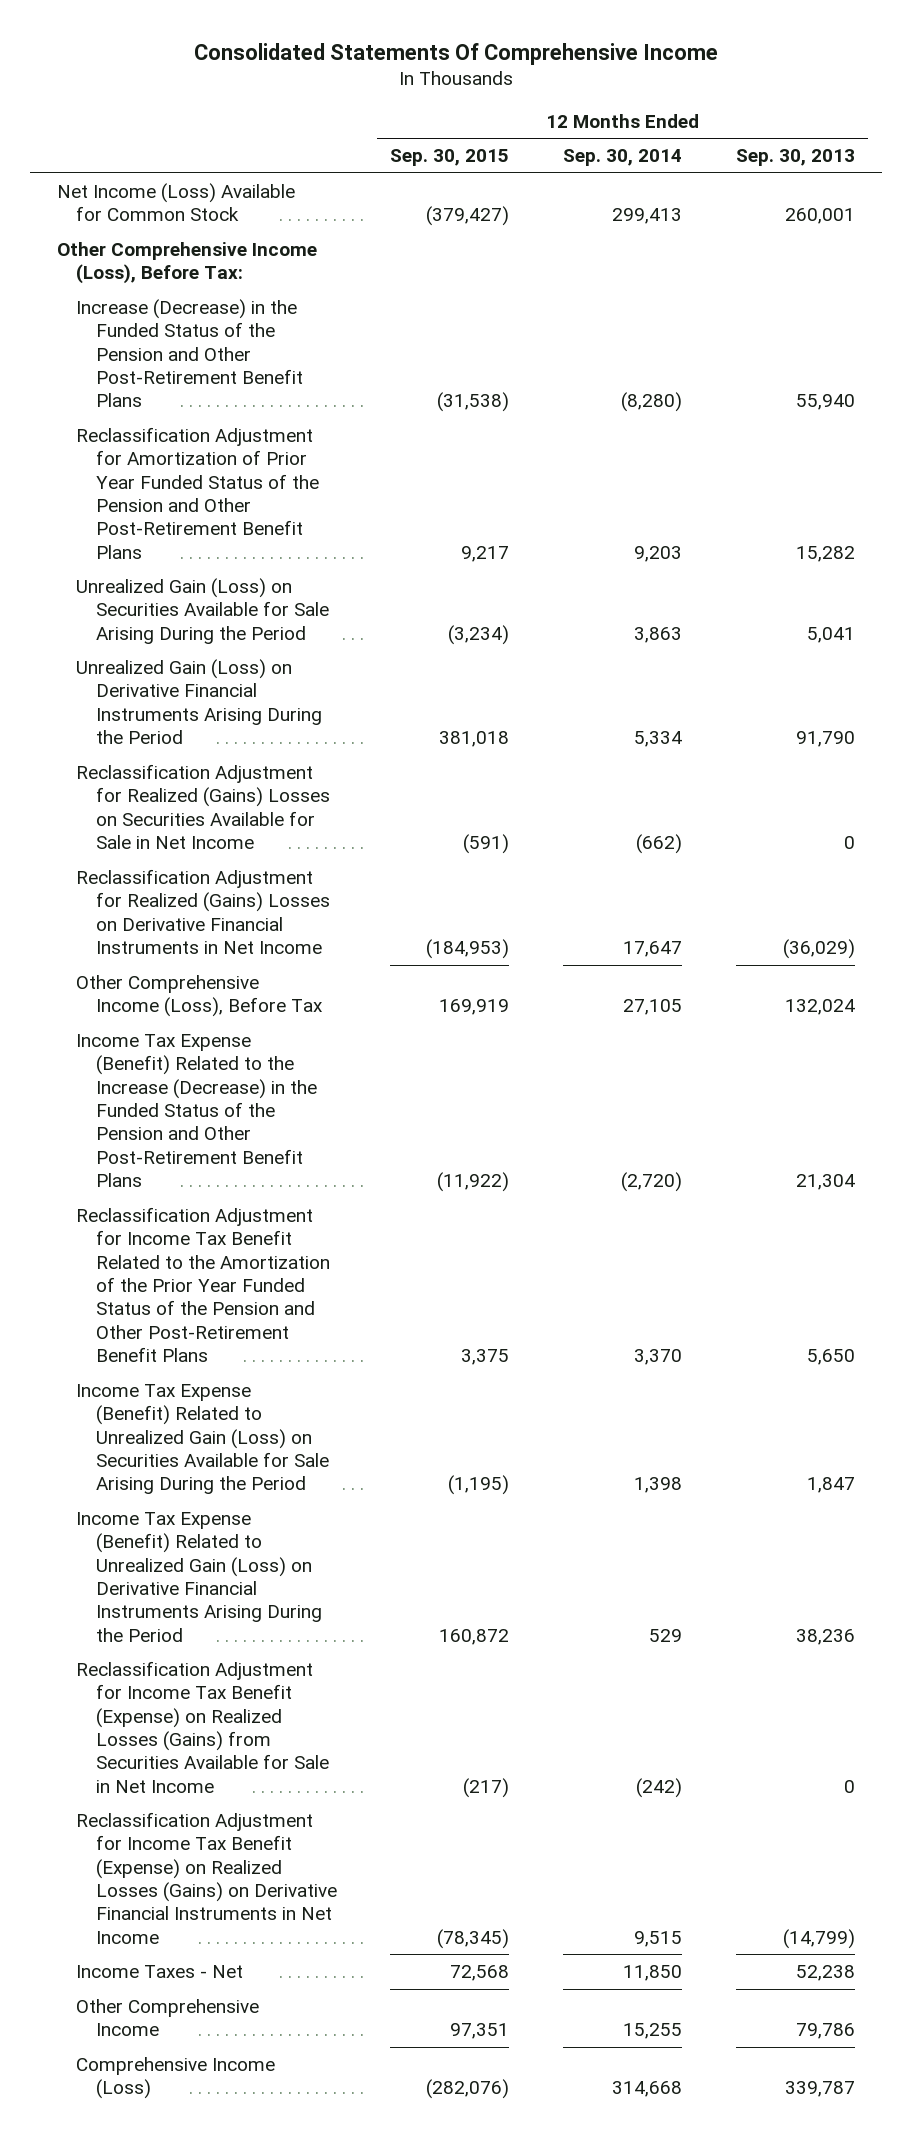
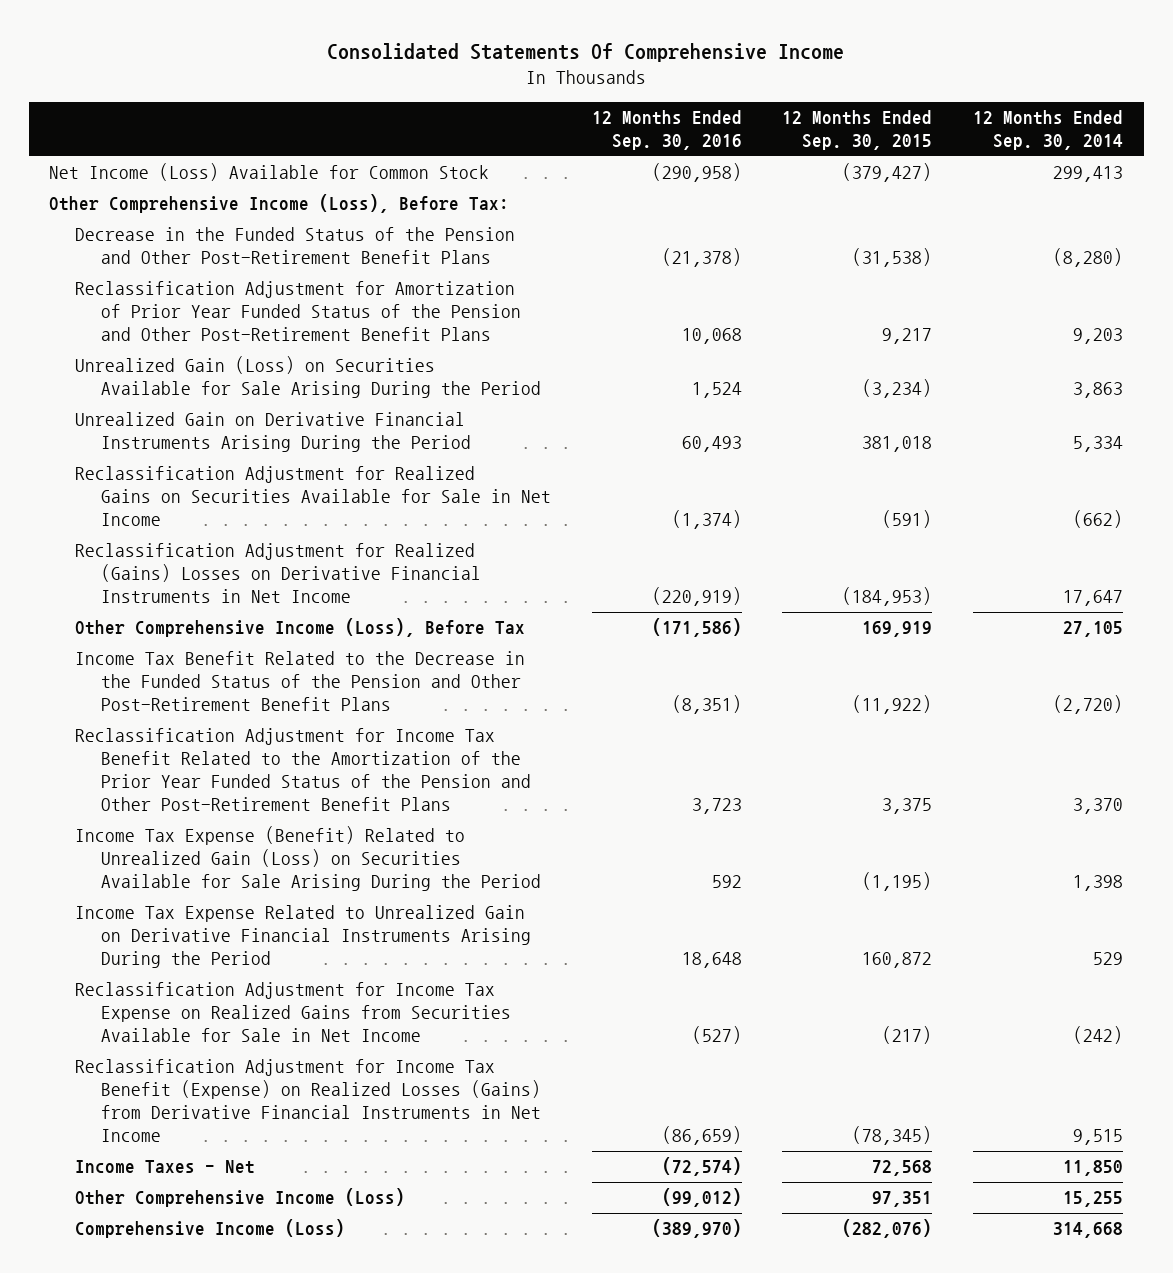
[735,149,855,167] Sep. 30, 2013 -> none
none -> [591,110,742,151] 12 Months Ended Sep. 30, 2016
[76,298,303,408] Increase (Decrease) in the Funded Status of the Pension and Other Post-Retirement Benefit Plans -> [75,227,516,265] Decrease in the Funded Status of the Pension and Other Post-Retirement Benefit Plans
[76,658,322,745] Unrealized Gain (Loss) on Derivative Financial Instruments Arising During the Period -> [75,412,471,453] Unrealized Gain on Derivative Financial Instruments Arising During the Period
[76,763,330,850] Reclassification Adjustment for Realized (Gains) Losses on Securities Available for Sale in Net Income -> [75,466,551,527] Reclassification Adjustment for Realized Gains on Securities Available for Sale in Net Income
[76,1033,317,1188] Income Tax Expense (Benefit) Related to the Increase (Decrease) in the Funded Status of the Pension and Other Post-Retirement Benefit Plans -> [75,651,526,712] Income Tax Benefit Related to the Decrease in the Funded Status of the Pension and Other Post-Retirement Benefit Plans
[76,1511,322,1642] Income Tax Expense (Benefit) Related to Unrealized Gain (Loss) on Derivative Financial Instruments Arising During the Period -> [75,905,531,969] Income Tax Expense Related to Unrealized Gain on Derivative Financial Instruments Arising During the Period
[76,1660,329,1793] Reclassification Adjustment for Income Tax Benefit (Expense) on Realized Losses (Gains) from Securities Available for Sale in Net Income -> [75,982,511,1043] Reclassification Adjustment for Income Tax Expense on Realized Gains from Securities Available for Sale in Net Income
[76,1811,337,1944] Reclassification Adjustment for Income Tax Benefit (Expense) on Realized Losses (Gains) on Derivative Financial Instruments in Net Income -> [75,1059,541,1143] Reclassification Adjustment for Income Tax Benefit (Expense) on Realized Losses (Gains) from Derivative Financial Instruments in Net Income
[76,1998,260,2037] Other Comprehensive Income -> [75,1188,406,1208] Other Comprehensive Income (Loss)

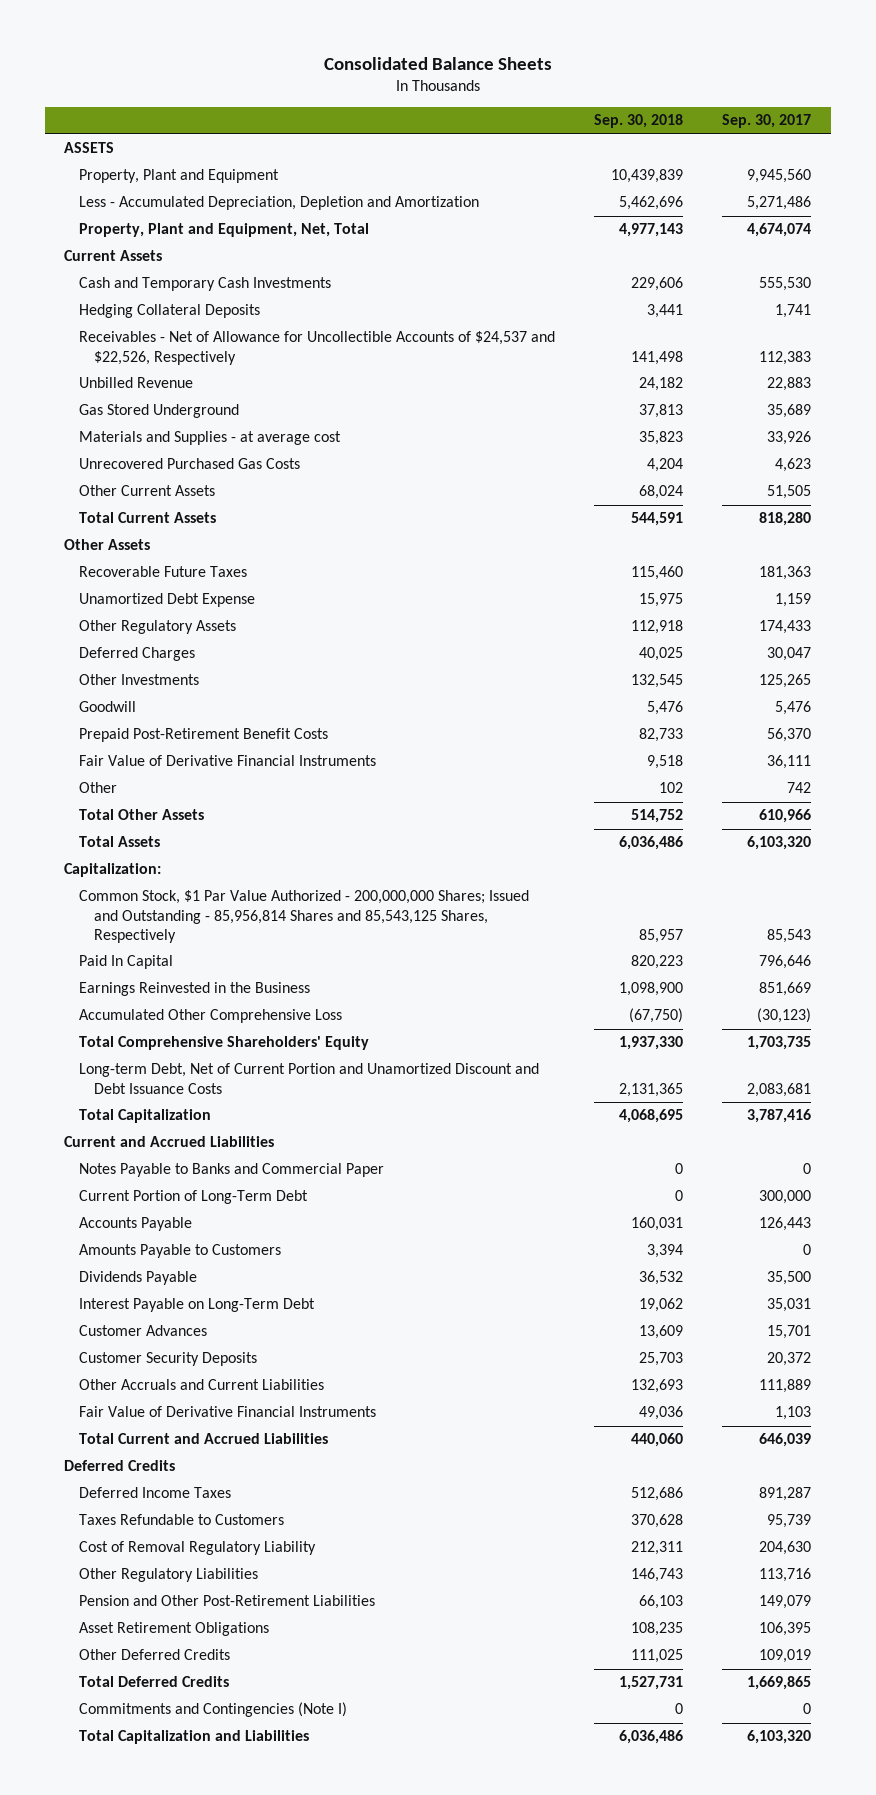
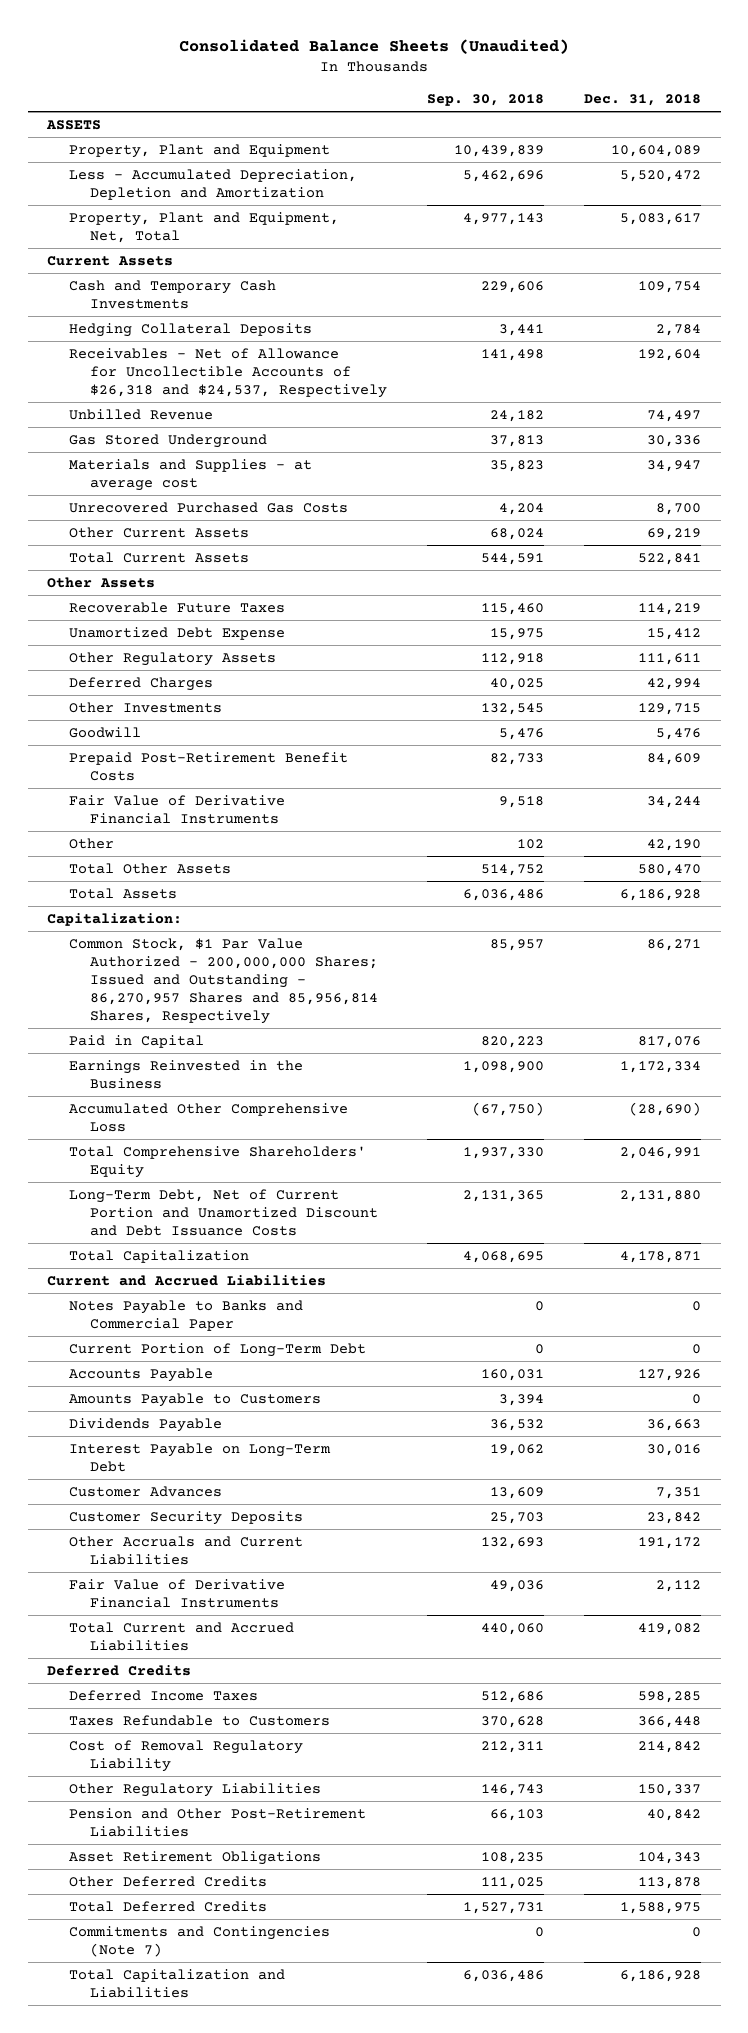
[323,56,552,70] Consolidated Balance Sheets -> [179,38,570,54] Consolidated Balance Sheets (Unaudited)
[722,114,812,129] Sep. 30, 2017 -> none
none -> [583,93,701,106] Dec. 31, 2018
[79,331,556,365] Receivables - Net of Allowance for Uncollectible Accounts of $24,537 and $22,526, Respectively -> [68,348,388,398] Receivables - Net of Allowance for Uncollectible Accounts of $26,318 and $24,537, Respectively
[79,890,530,943] Common Stock, $1 Par Value Authorized - 200,000,000 Shares; Issued and Outstanding - 85,956,814 Shares and 85,543,125 Shares, Respectively -> [68,938,379,1024] Common Stock, $1 Par Value Authorized - 200,000,000 Shares; Issued and Outstanding - 86,270,957 Shares and 85,956,814 Shares, Respectively
[79,955,174,970] Paid In Capital -> [68,1035,204,1049] Paid in Capital
[79,1063,540,1094] Long-term Debt, Net of Current Portion and Unamortized Discount and Debt Issuance Costs -> [68,1189,379,1236] Long-Term Debt, Net of Current Portion and Unamortized Discount and Debt Issuance Costs
[79,1702,348,1718] Commitments and Contingencies (Note I) -> [68,1926,330,1958] Commitments and Contingencies (Note 7)

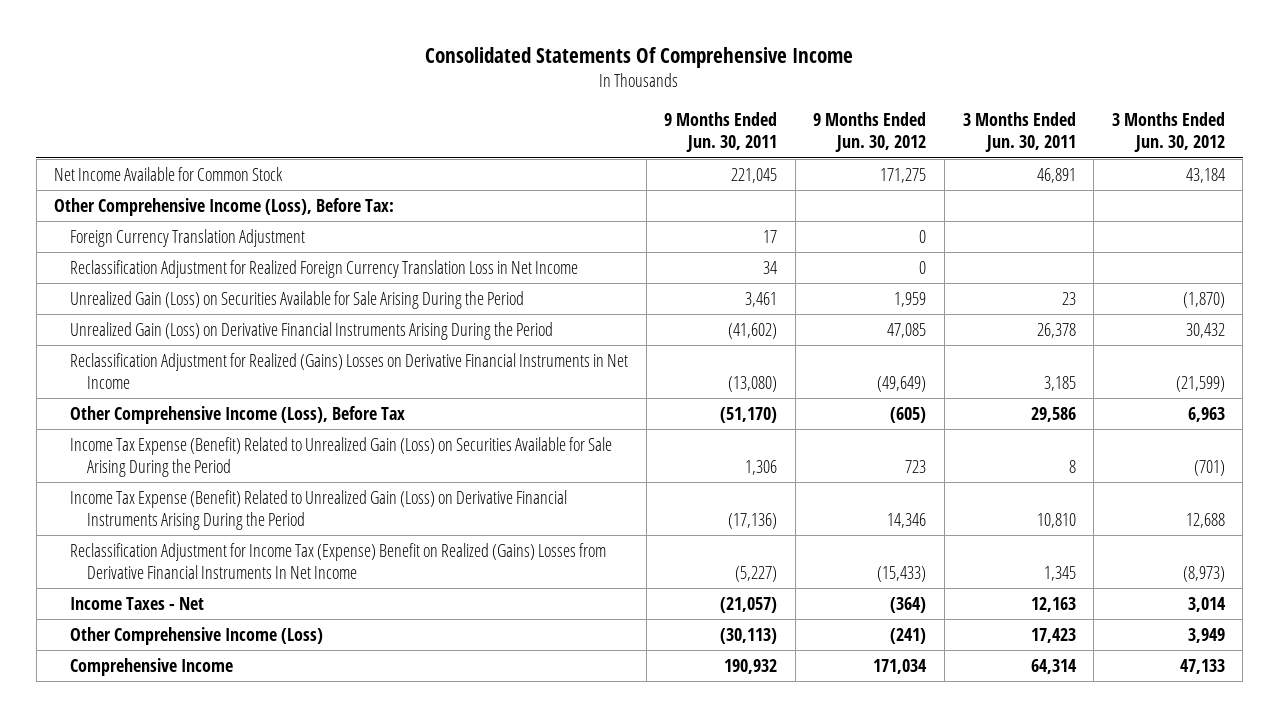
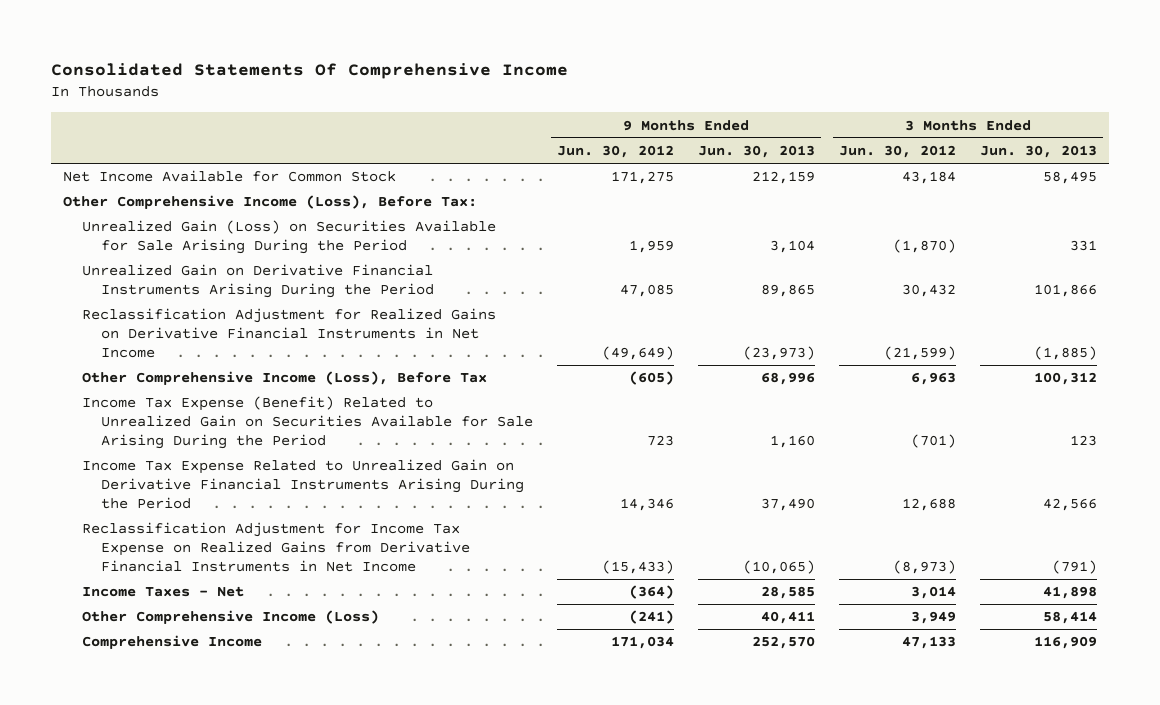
[664,112,778,153] 9 Months Ended Jun. 30, 2011 -> none
[962,112,1076,153] 3 Months Ended Jun. 30, 2011 -> none
none -> [698,145,816,159] Jun. 30, 2013
none -> [979,145,1097,159] Jun. 30, 2013
[70,228,306,247] Foreign Currency Translation Adjustment -> none
[70,259,579,278] Reclassification Adjustment for Realized Foreign Currency Translation Loss in Net Income -> none
[70,321,554,340] Unrealized Gain (Loss) on Derivative Financial Instruments Arising During the Period -> [82,264,435,299] Unrealized Gain on Derivative Financial Instruments Arising During the Period
[70,352,629,389] Reclassification Adjustment for Realized (Gains) Losses on Derivative Financial Instruments in Net Income -> [82,308,497,359] Reclassification Adjustment for Realized Gains on Derivative Financial Instruments in Net Income
[70,436,613,477] Income Tax Expense (Benefit) Related to Unrealized Gain (Loss) on Securities Available for Sale Arising During the Period -> [82,396,534,450] Income Tax Expense (Benefit) Related to Unrealized Gain on Securities Available for Sale Arising During the Period
[70,489,568,530] Income Tax Expense (Benefit) Related to Unrealized Gain (Loss) on Derivative Financial Instruments Arising During the Period -> [82,459,525,510] Income Tax Expense Related to Unrealized Gain on Derivative Financial Instruments Arising During the Period
[70,542,607,579] Reclassification Adjustment for Income Tax (Expense) Benefit on Realized (Gains) Losses from Derivative Financial Instruments In Net Income -> [82,522,471,573] Reclassification Adjustment for Income Tax Expense on Realized Gains from Derivative Financial Instruments in Net Income

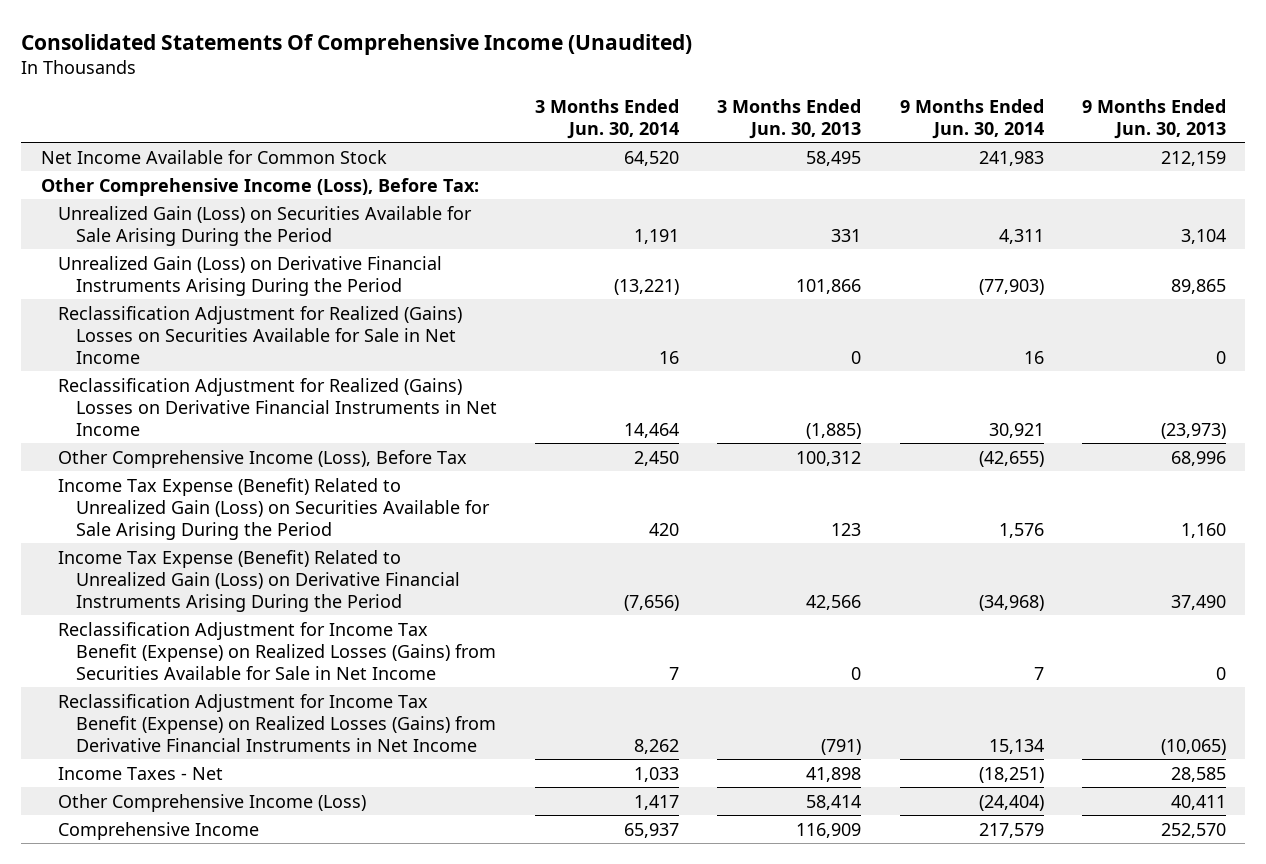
[50,63,568,80] Consolidated Statements Of Comprehensive Income -> [21,33,693,55] Consolidated Statements Of Comprehensive Income (Unaudited)
[557,145,675,159] Jun. 30, 2012 -> none
[839,145,957,159] Jun. 30, 2012 -> none
none -> [534,98,679,139] 3 Months Ended Jun. 30, 2014
none -> [899,98,1044,139] 9 Months Ended Jun. 30, 2014
[82,264,435,299] Unrealized Gain on Derivative Financial Instruments Arising During the Period -> [58,255,443,296] Unrealized Gain (Loss) on Derivative Financial Instruments Arising During the Period
none -> [58,305,463,364] Reclassification Adjustment for Realized (Gains) Losses on Securities Available for Sale in Net Income
[82,308,497,359] Reclassification Adjustment for Realized Gains on Derivative Financial Instruments in Net Income -> [58,377,497,436] Reclassification Adjustment for Realized (Gains) Losses on Derivative Financial Instruments in Net Income
[82,396,534,450] Income Tax Expense (Benefit) Related to Unrealized Gain on Securities Available for Sale Arising During the Period -> [58,477,490,540] Income Tax Expense (Benefit) Related to Unrealized Gain (Loss) on Securities Available for Sale Arising During the Period
[82,459,525,510] Income Tax Expense Related to Unrealized Gain on Derivative Financial Instruments Arising During the Period -> [58,549,460,612] Income Tax Expense (Benefit) Related to Unrealized Gain (Loss) on Derivative Financial Instruments Arising During the Period
none -> [58,621,496,680] Reclassification Adjustment for Income Tax Benefit (Expense) on Realized Losses (Gains) from Securities Available for Sale in Net Income
[82,522,471,573] Reclassification Adjustment for Income Tax Expense on Realized Gains from Derivative Financial Instruments in Net Income -> [58,693,496,752] Reclassification Adjustment for Income Tax Benefit (Expense) on Realized Losses (Gains) from Derivative Financial Instruments in Net Income

